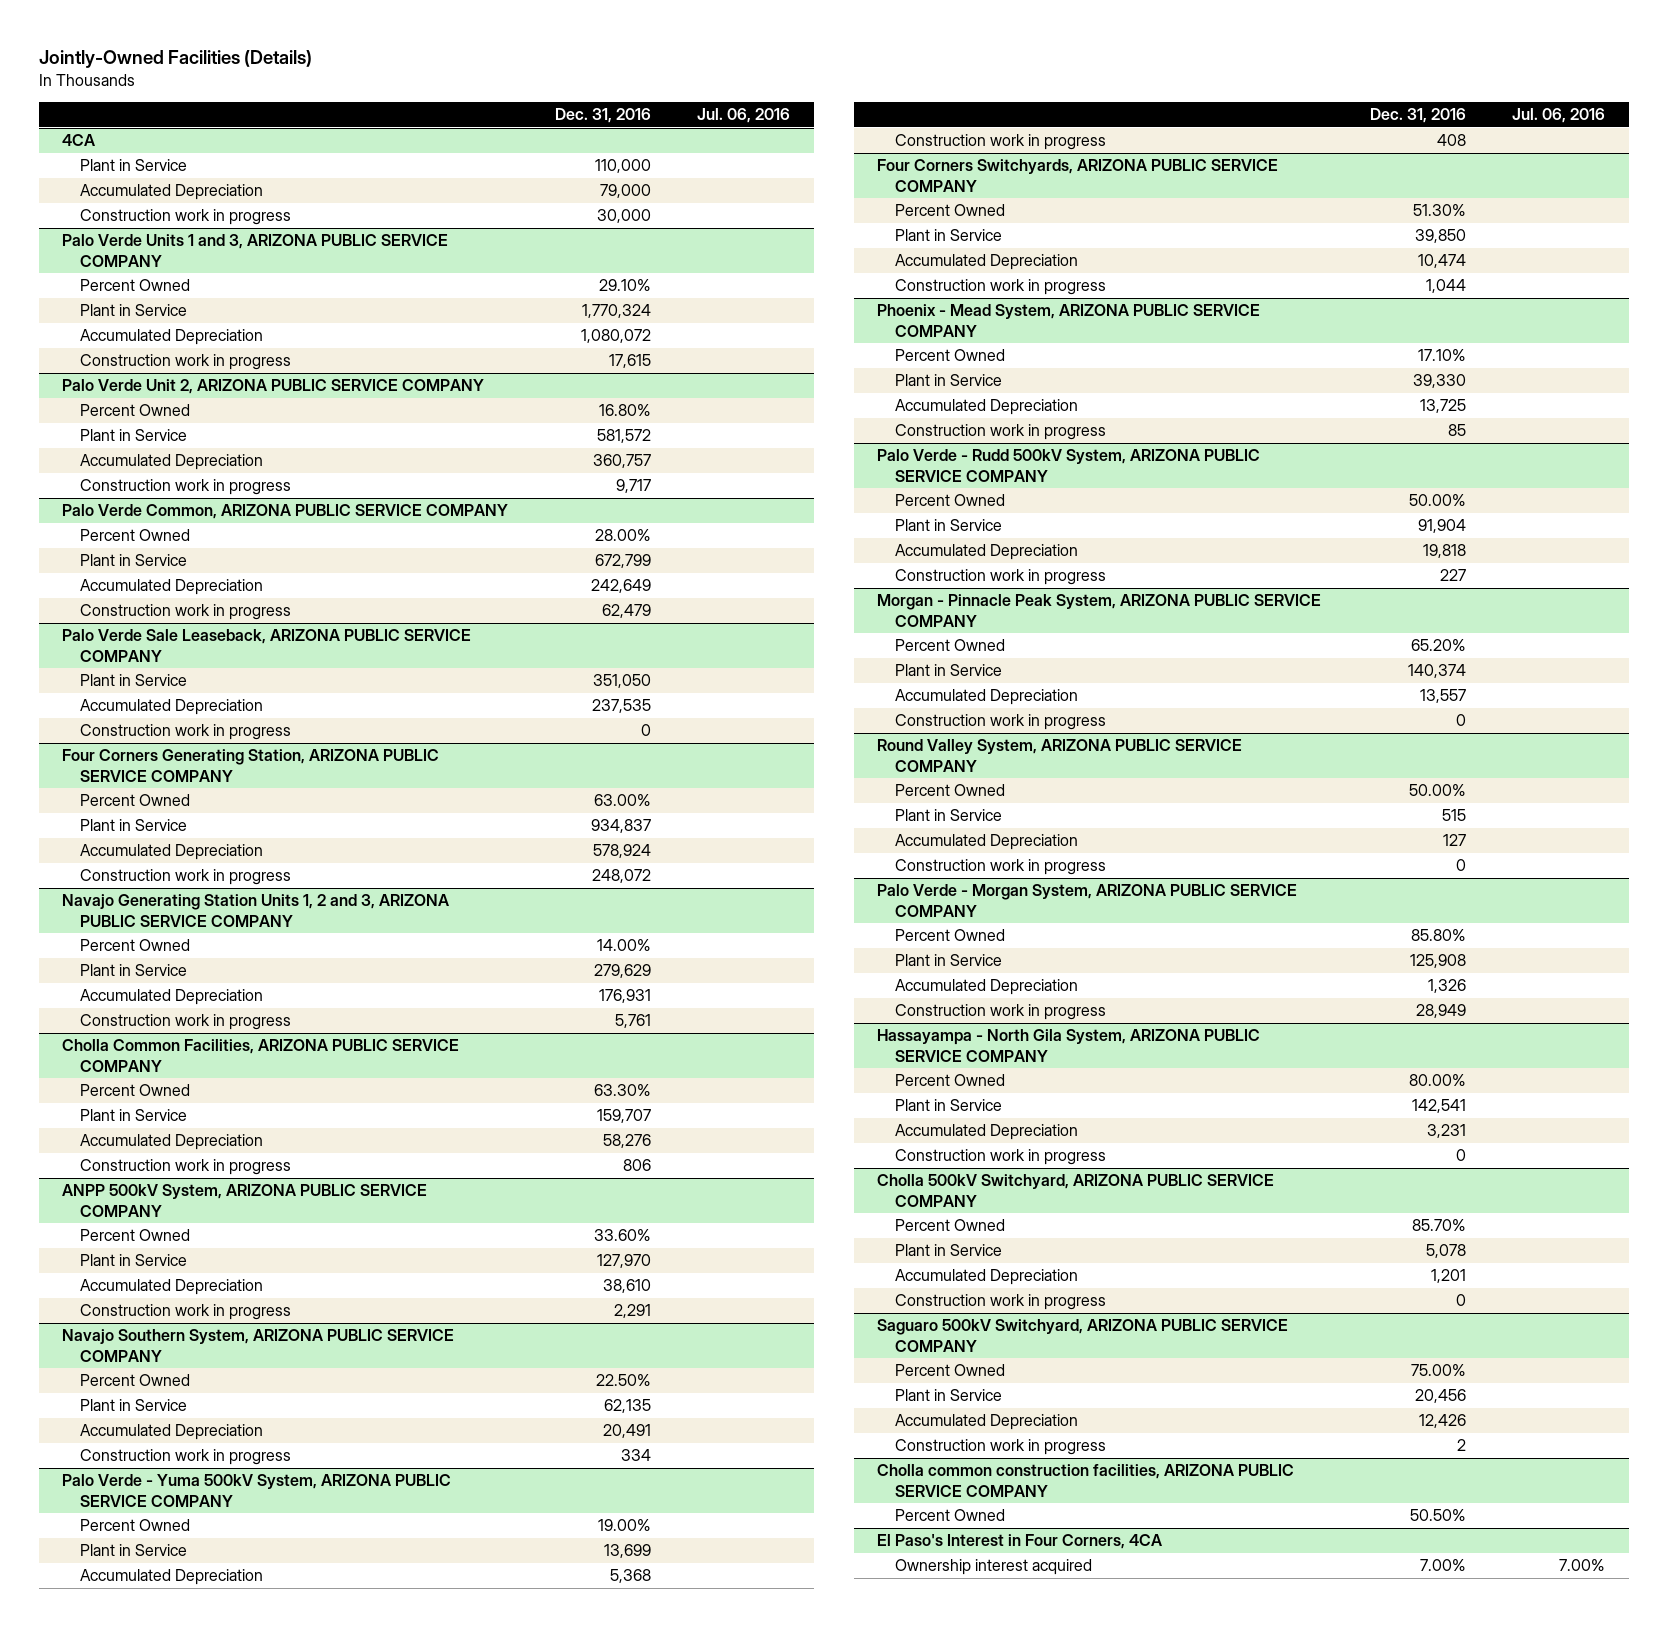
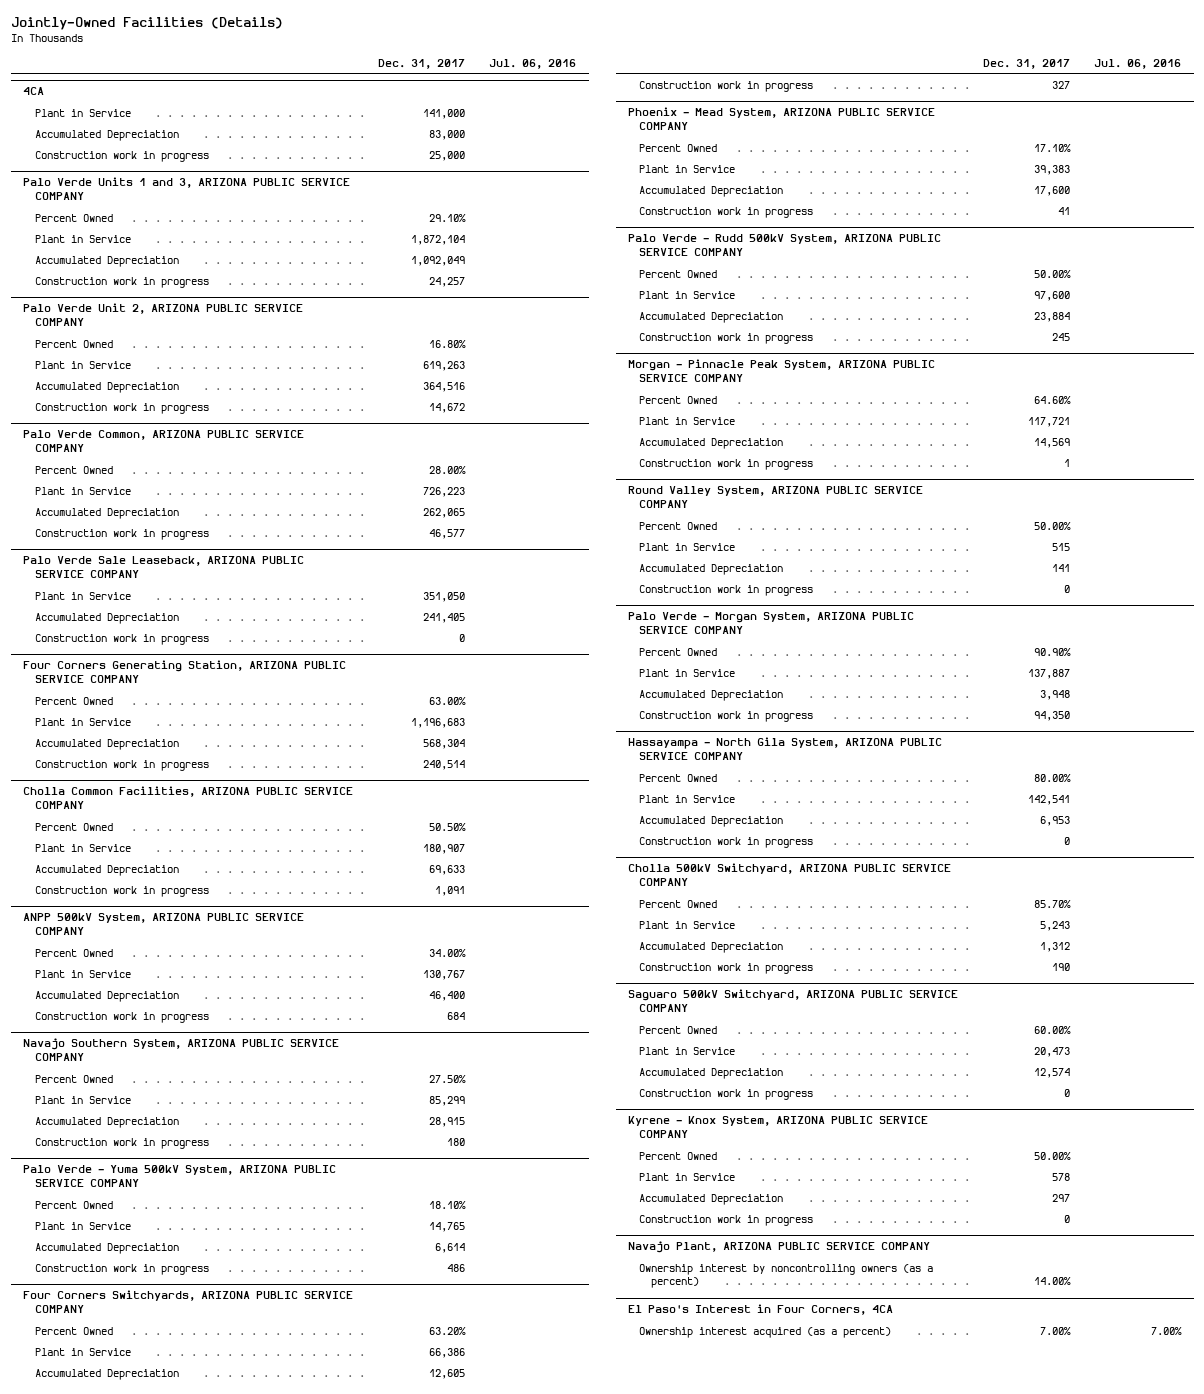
[554,108,651,124] Dec. 31, 2016 -> none
none -> [377,58,465,69] Dec. 31, 2017
[62,894,450,927] Navajo Generating Station Units 1, 2 and 3, ARIZONA PUBLIC SERVICE COMPANY -> none
[80,939,191,952] Percent Owned -> none
[80,964,188,977] Plant in Service -> none
[80,989,264,1006] Accumulated Depreciation -> none
[80,1014,292,1031] Construction work in progress -> none
[877,1464,1295,1497] Cholla common construction facilities, ARIZONA PUBLIC SERVICE COMPANY -> none
[895,1509,1006,1522] Percent Owned -> none
none -> [627,1116,928,1139] Kyrene - Knox System, ARIZONA PUBLIC SERVICE COMPANY
none -> [639,1151,718,1160] Percent Owned
none -> [639,1172,736,1181] Plant in Service
none -> [639,1193,784,1205] Accumulated Depreciation
none -> [639,1214,814,1226] Construction work in progress
none -> [627,1241,930,1254] Navajo Plant, ARIZONA PUBLIC SERVICE COMPANY
none -> [639,1263,934,1289] Ownership interest by noncontrolling owners (as a percent)
[895,1559,1093,1576] Ownership interest acquired -> [639,1326,892,1338] Ownership interest acquired (as a percent)

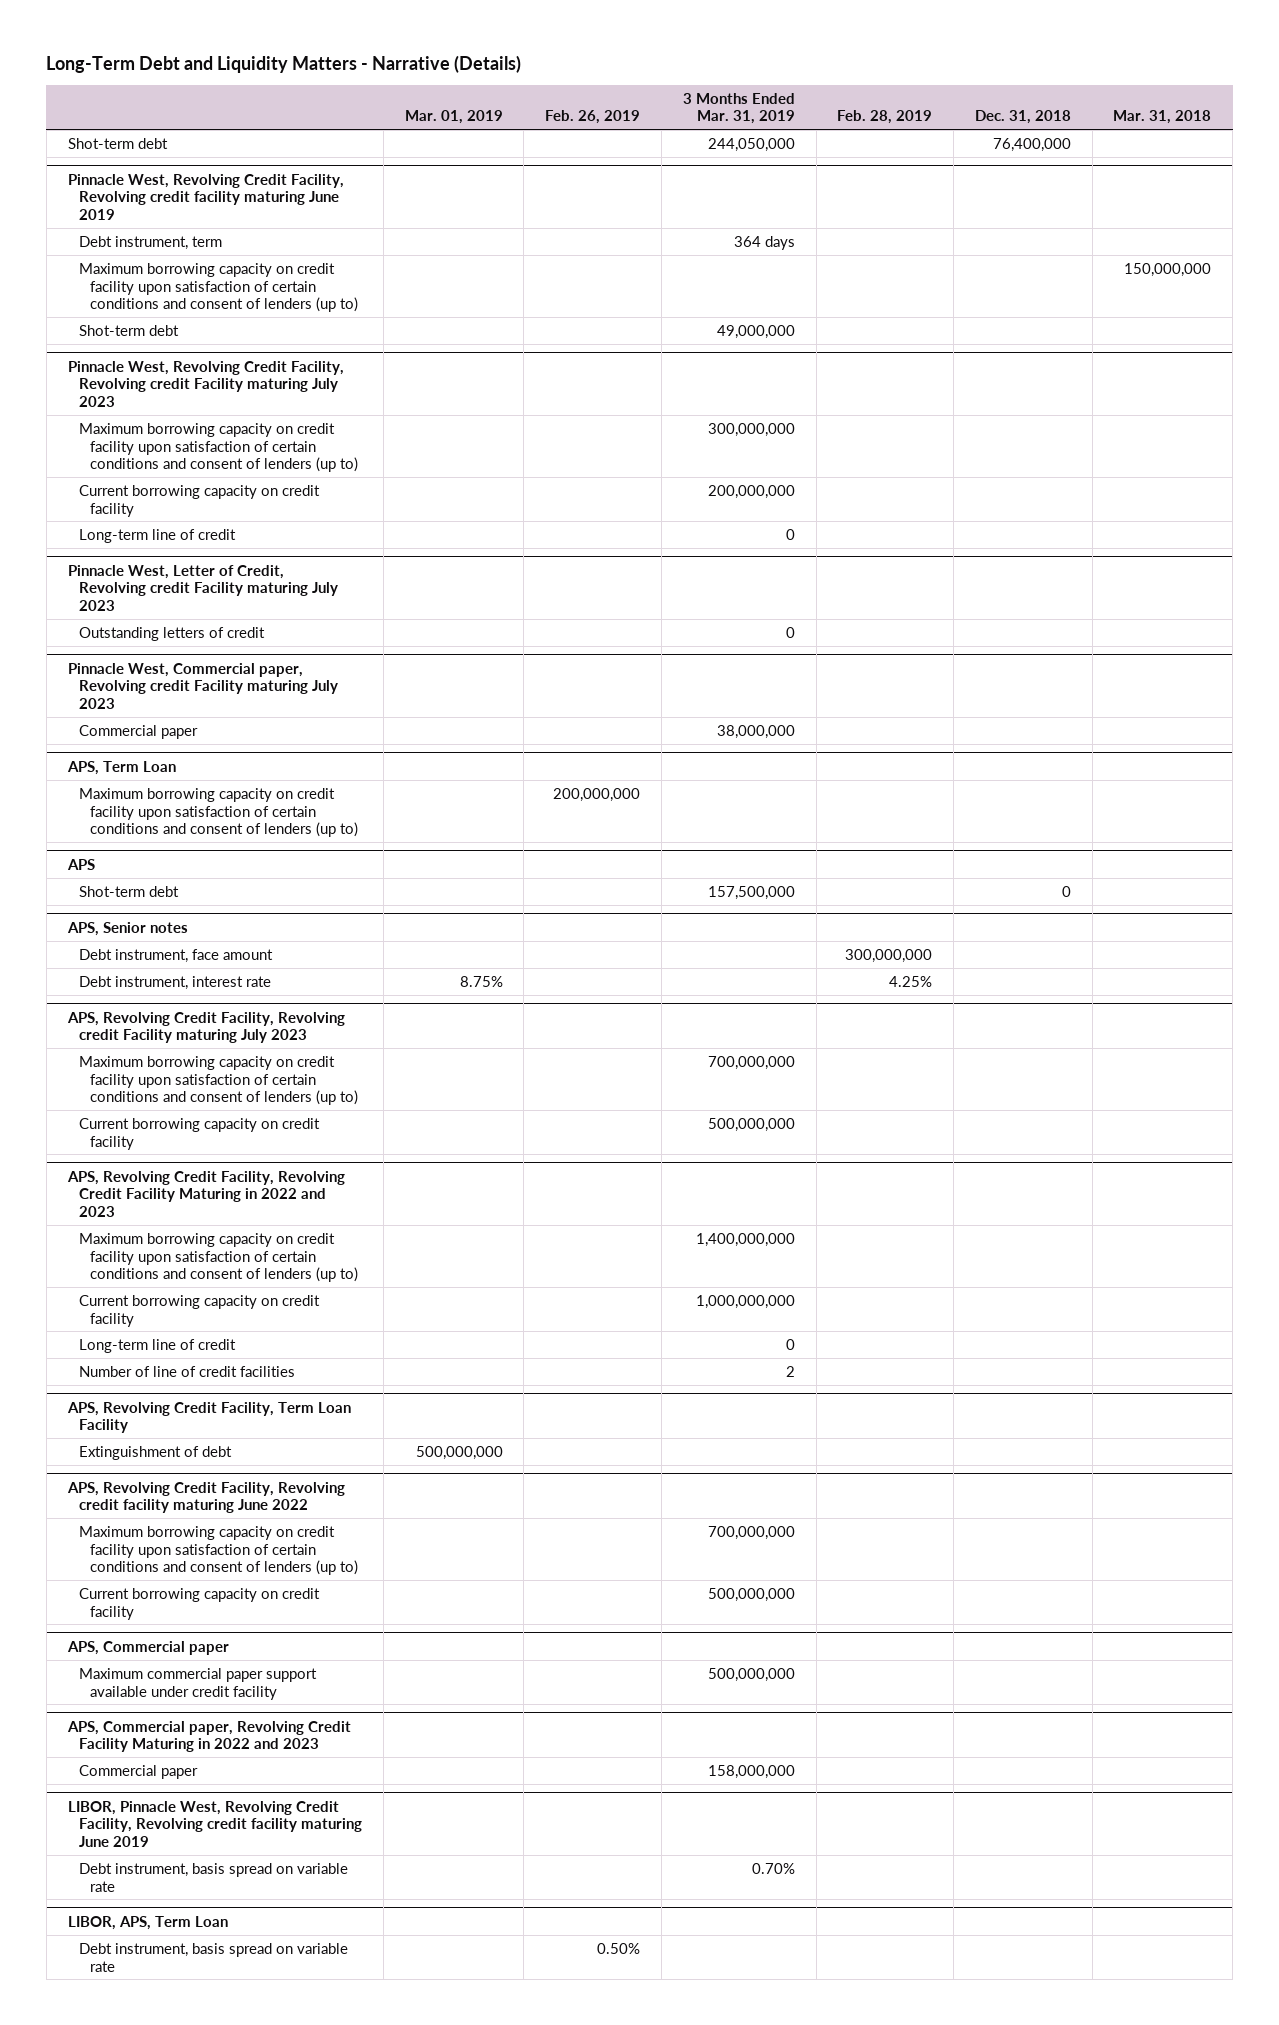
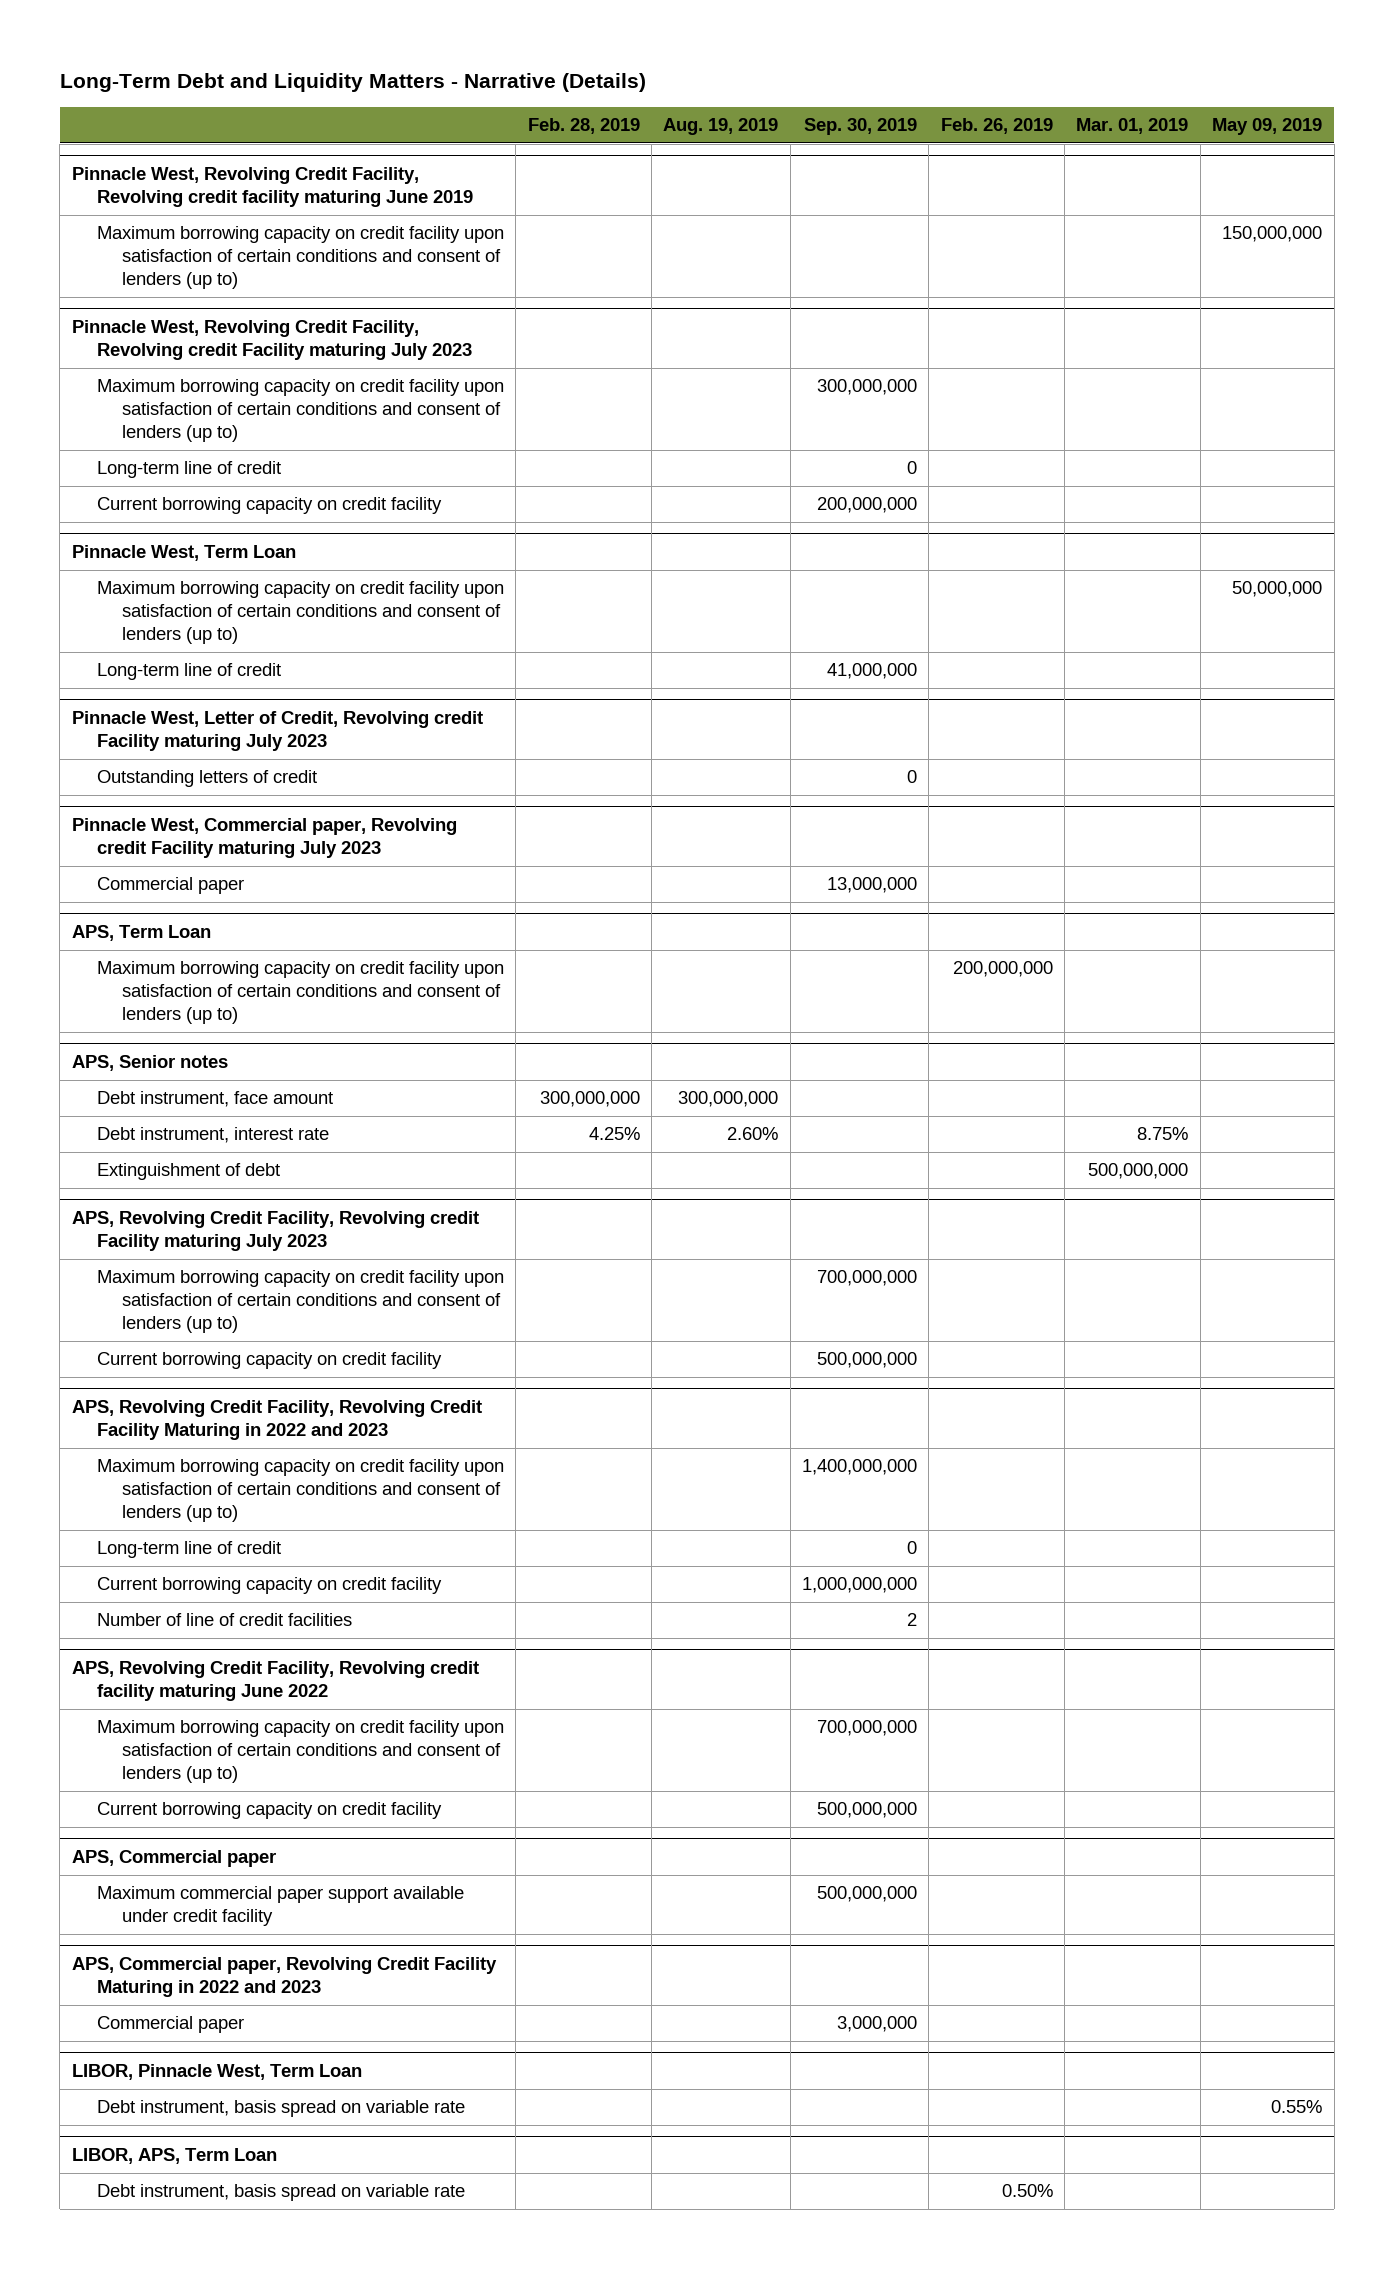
[682,92,795,125] 3 Months Ended Mar. 31, 2019 -> none
[974,110,1071,125] Dec. 31, 2018 -> none
[1113,110,1212,125] Mar. 31, 2018 -> none
none -> [663,117,779,135] Aug. 19, 2019
none -> [803,117,917,135] Sep. 30, 2019
none -> [1212,117,1323,135] May 09, 2019
[67,137,168,149] Shot-term debt -> none
[78,235,222,250] Debt instrument, term -> none
[78,324,179,336] Shot-term debt -> none
[78,484,320,517] Current borrowing capacity on credit facility -> [96,497,442,515] Current borrowing capacity on credit facility
none -> [71,544,296,561] Pinnacle West, Term Loan
none -> [96,581,504,645] Maximum borrowing capacity on credit facility upon satisfaction of certain conditions and consent of lenders (up to)
none -> [96,663,281,681] Long-term line of credit
[66,858,95,870] APS -> none
[78,885,179,897] Shot-term debt -> none
none -> [96,1163,280,1181] Extinguishment of debt
[78,1294,320,1327] Current borrowing capacity on credit facility -> [96,1577,442,1595] Current borrowing capacity on credit facility
[66,1401,351,1434] APS, Revolving Credit Facility, Term Loan Facility -> none
[78,1445,232,1460] Extinguishment of debt -> none
[67,1800,362,1848] LIBOR, Pinnacle West, Revolving Credit Facility, Revolving credit facility maturing June 2019 -> none
[78,1862,348,1892] Debt instrument, basis spread on variable rate -> none
none -> [71,2063,362,2080] LIBOR, Pinnacle West, Term Loan
none -> [96,2100,465,2118] Debt instrument, basis spread on variable rate

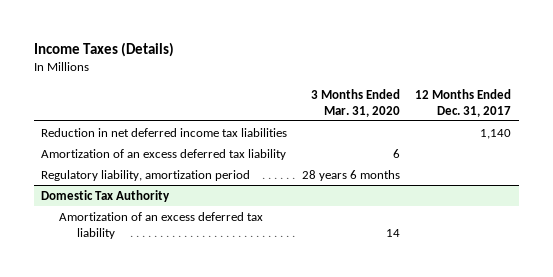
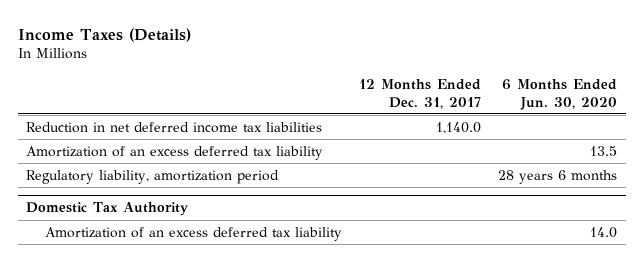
[311,88,401,117] 3 Months Ended Mar. 31, 2020 -> none
none -> [502,79,618,110] 6 Months Ended Jun. 30, 2020
[480,128,512,139] 1,140 -> [436,121,482,134] 1,140.0

